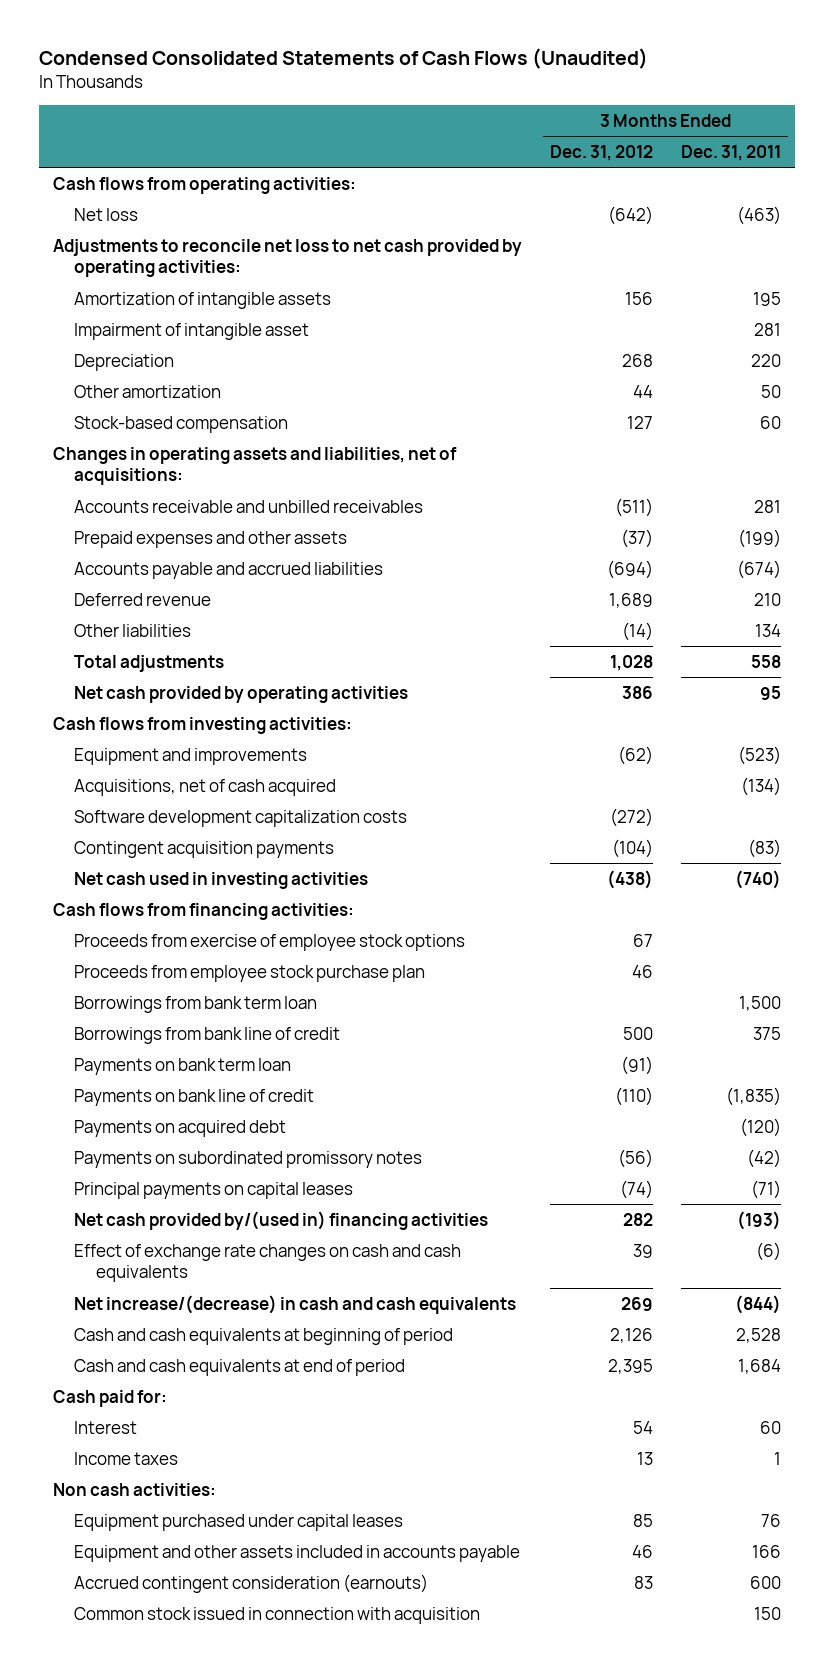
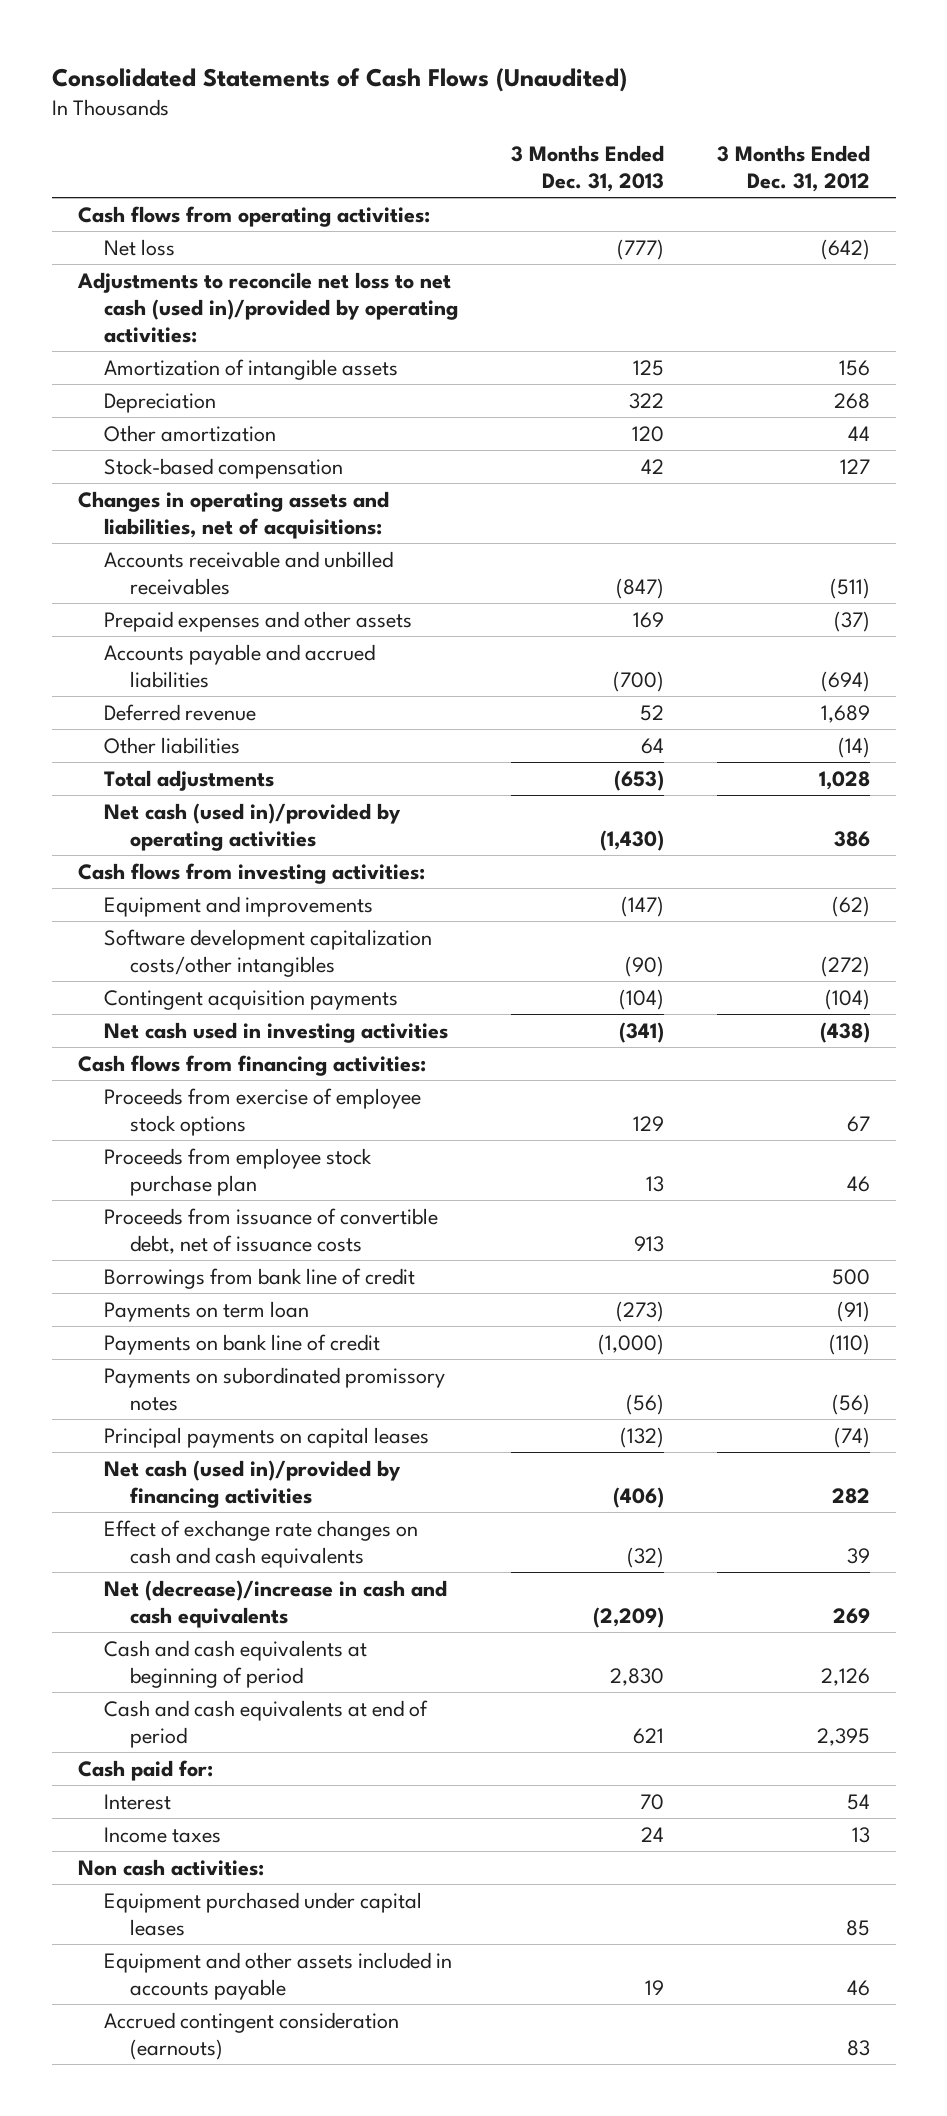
[38,48,648,70] Condensed Consolidated Statements of Cash Flows (Unaudited) -> [51,67,627,92] Consolidated Statements of Cash Flows (Unaudited)
[681,145,782,162] Dec. 31, 2011 -> none
none -> [510,144,664,192] 3 Months Ended Dec. 31, 2013
[53,238,523,278] Adjustments to reconcile net loss to net cash provided by operating activities: -> [76,271,459,343] Adjustments to reconcile net loss to net cash (used in)/provided by operating activities:
[74,322,310,340] Impairment of intangible asset -> none
[74,685,409,703] Net cash provided by operating activities -> [104,802,402,851] Net cash (used in)/provided by operating activities
[74,778,337,796] Acquisitions, net of cash acquired -> none
[74,809,408,827] Software development capitalization costs -> [104,928,433,977] Software development capitalization costs/other intangibles
[74,995,318,1013] Borrowings from bank term loan -> none
none -> [104,1207,439,1254] Proceeds from issuance of convertible debt, net of issuance costs
[74,1057,292,1075] Payments on bank term loan -> [104,1300,310,1322] Payments on term loan
[74,1119,287,1137] Payments on acquired debt -> none
[74,1210,489,1230] Net cash provided by/(used in) financing activities -> [104,1459,402,1508] Net cash (used in)/provided by financing activities
[74,1294,517,1314] Net increase/(decrease) in cash and cash equivalents -> [104,1579,448,1628] Net (decrease)/increase in cash and cash equivalents
[74,1606,481,1624] Common stock issued in connection with acquisition -> none

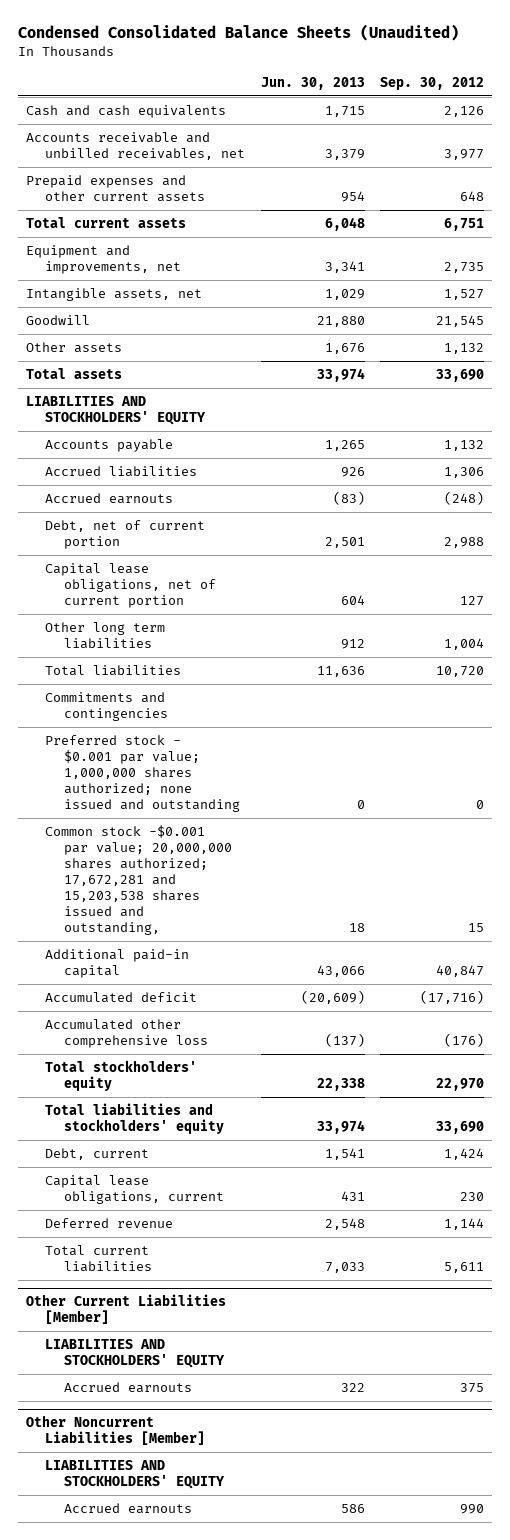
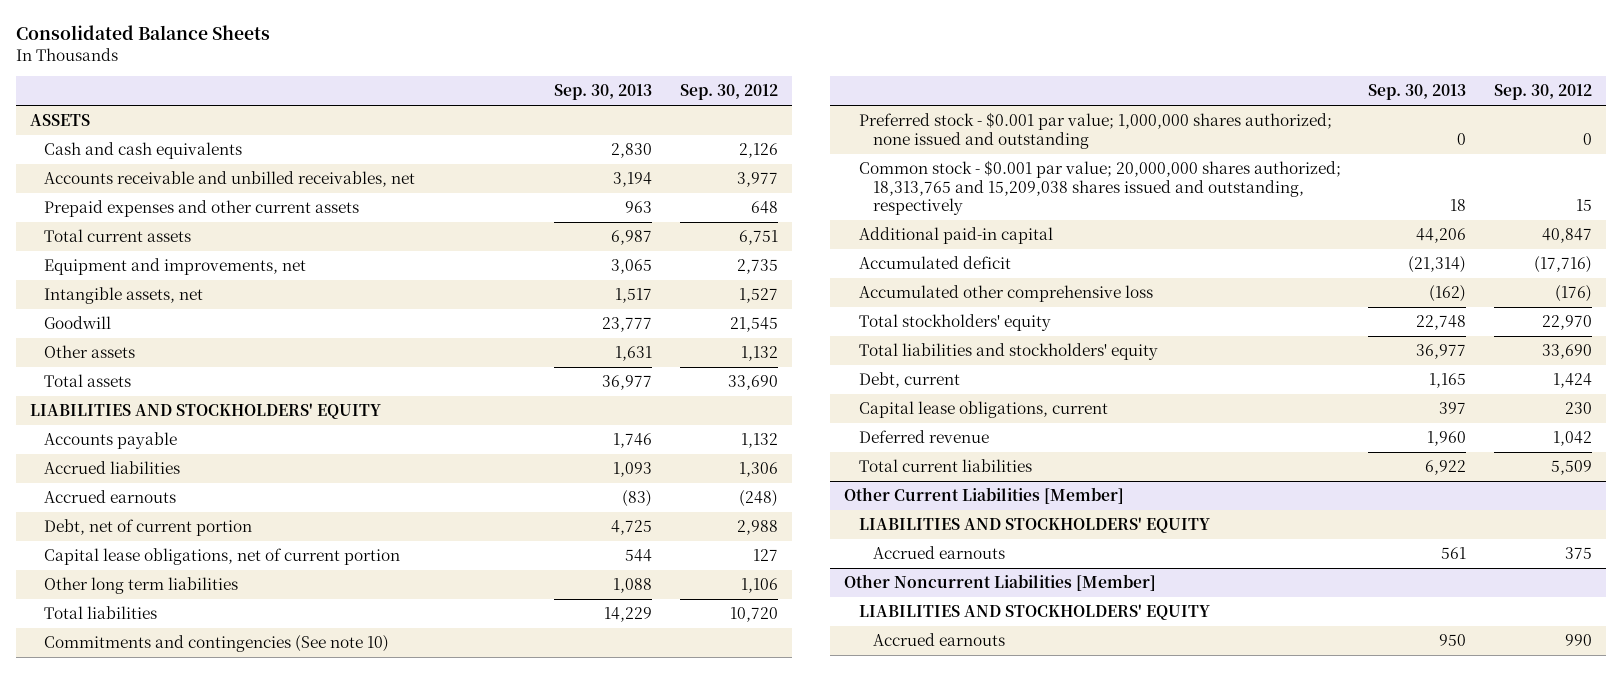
[17,24,459,42] Condensed Consolidated Balance Sheets (Unaudited) -> [16,24,271,40] Consolidated Balance Sheets
[260,77,365,91] Jun. 30, 2013 -> none
none -> [554,84,653,101] Sep. 30, 2013
none -> [29,114,90,127] ASSETS
[444,637,485,650] 1,004 -> [740,578,778,594] 1,106
[44,691,169,721] Commitments and contingencies -> [44,635,390,653] Commitments and contingencies (See note 10)
[44,824,233,936] Common stock -$0.001 par value; 20,000,000 shares authorized; 17,672,281 and 15,203,538 shares issued and outstanding, -> [858,160,1341,216] Common stock - $0.001 par value; 20,000,000 shares authorized; 18,313,765 and 15,209,038 shares issued and outstanding, respectively
[444,1217,485,1230] 1,144 -> [1553,431,1593,447] 1,042
[444,1261,485,1273] 5,611 -> [1551,460,1593,476] 5,509

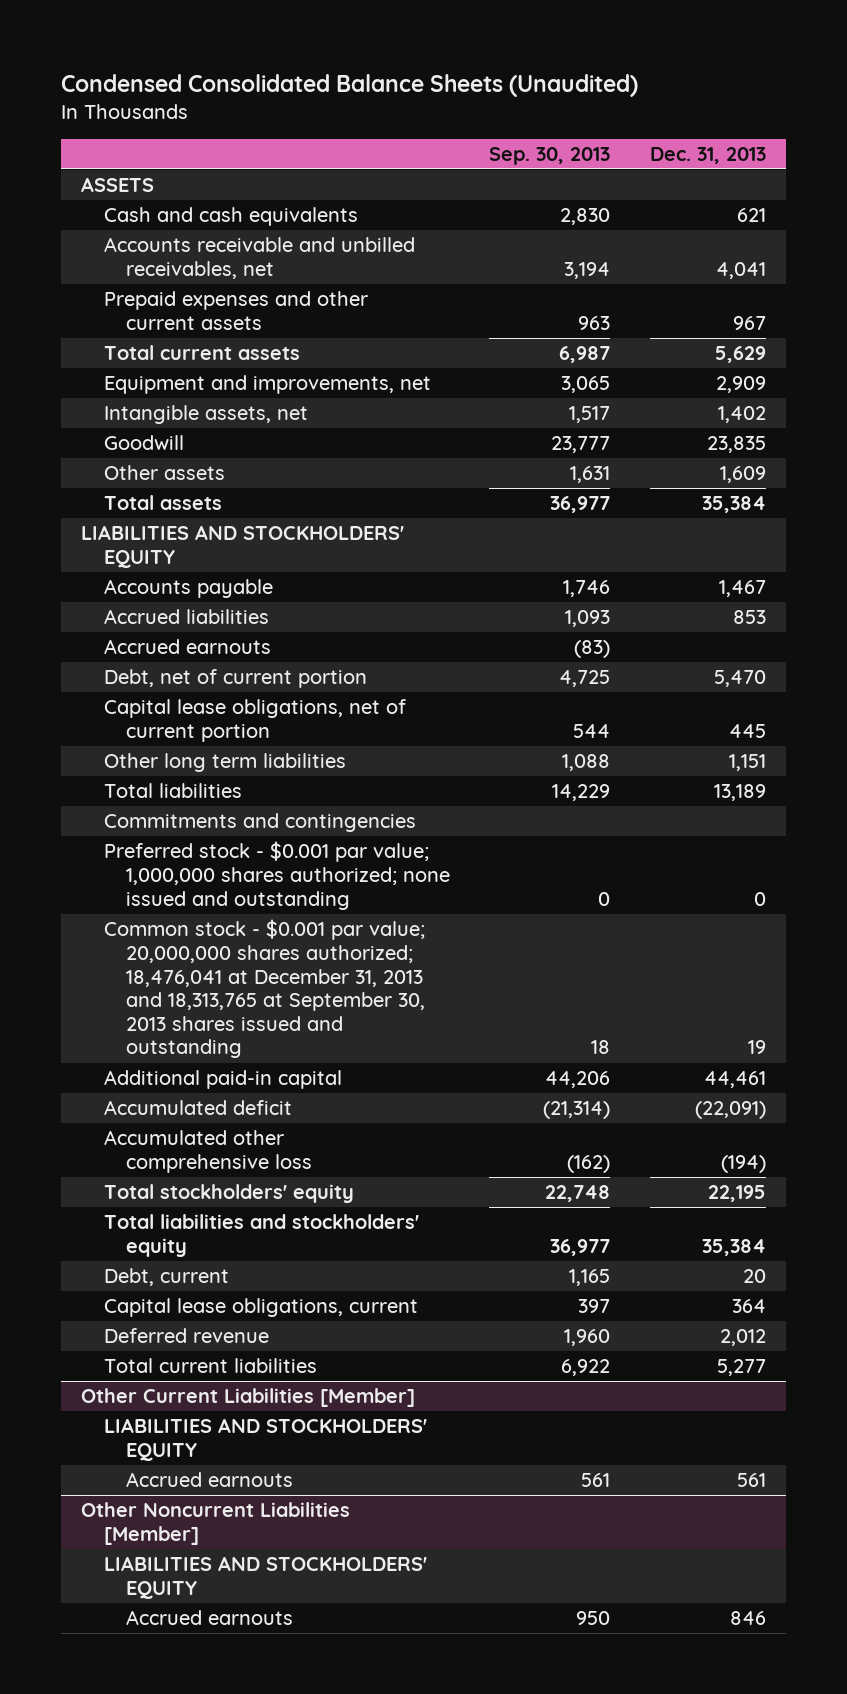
[16,24,271,40] Consolidated Balance Sheets -> [61,74,639,98] Condensed Consolidated Balance Sheets (Unaudited)
[679,84,778,101] Sep. 30, 2012 -> none
none -> [649,146,766,164] Dec. 31, 2013
[44,635,390,653] Commitments and contingencies (See note 10) -> [103,813,416,833] Commitments and contingencies
[858,160,1341,216] Common stock - $0.001 par value; 20,000,000 shares authorized; 18,313,765 and 15,209,038 shares issued and outstanding, respectively -> [103,919,425,1059] Common stock - $0.001 par value; 20,000,000 shares authorized; 18,476,041 at December 31, 2013 and 18,313,765 at September 30, 2013 shares issued and outstanding

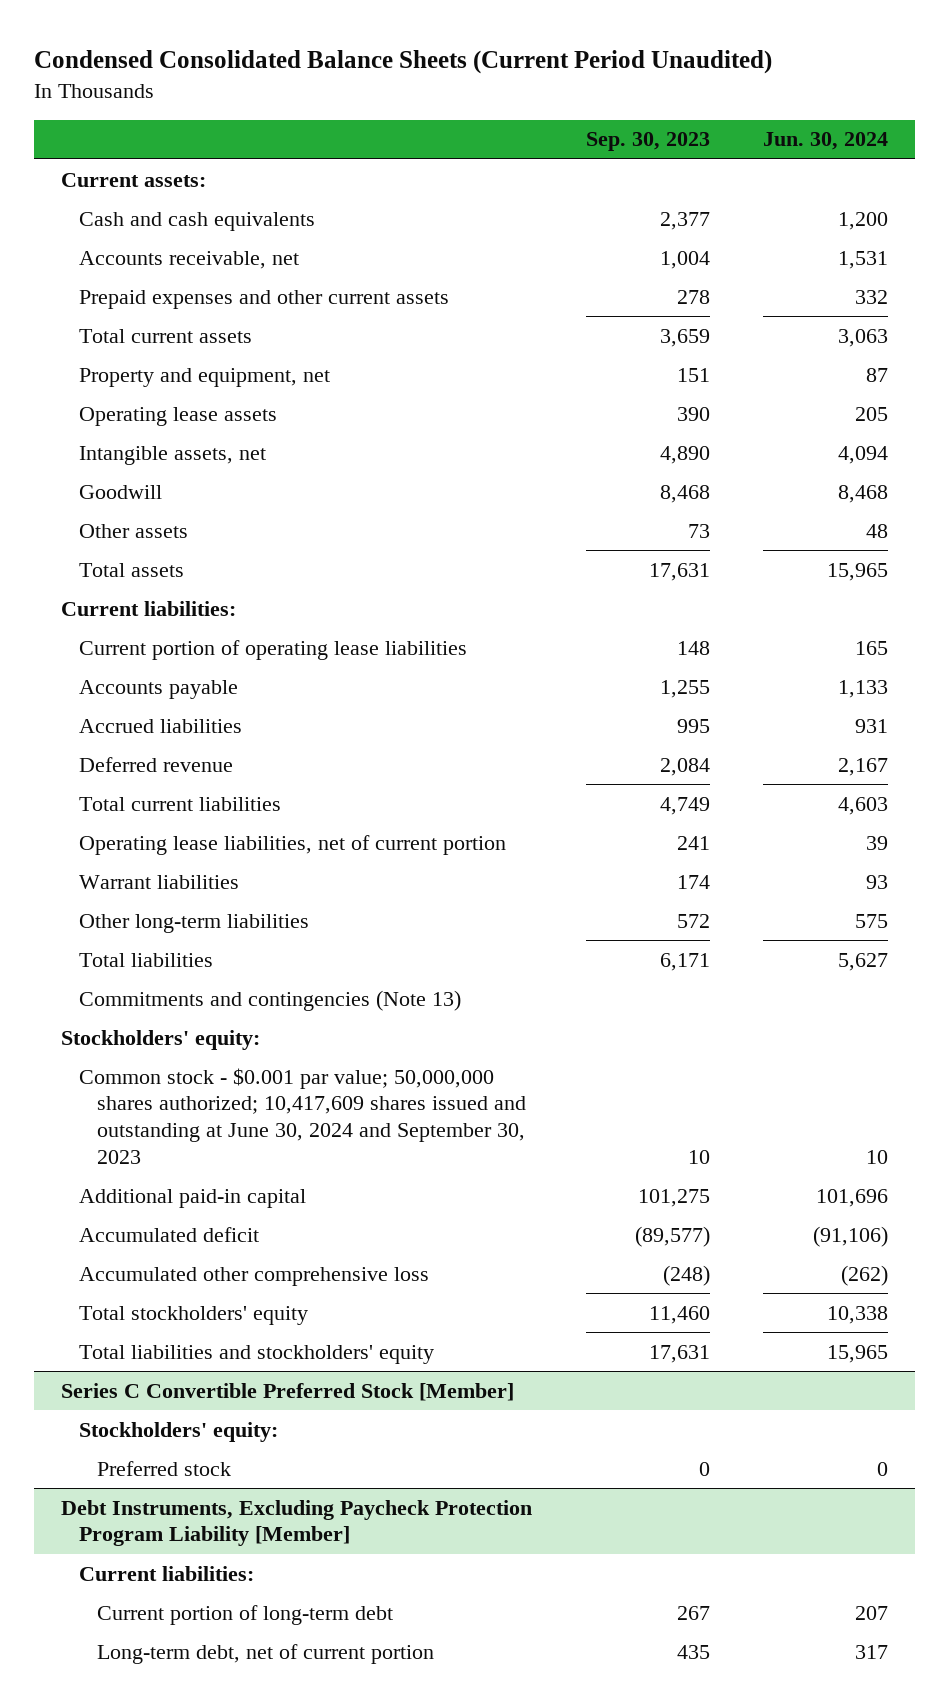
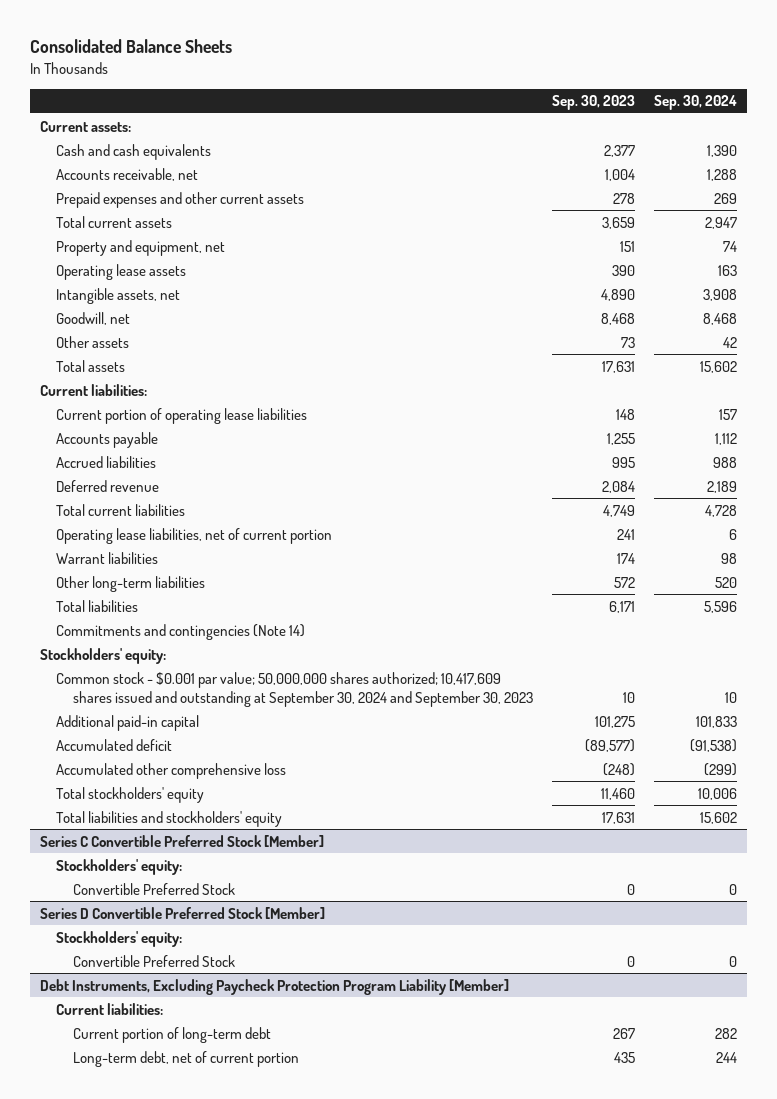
[34,50,773,75] Condensed Consolidated Balance Sheets (Current Period Unaudited) -> [29,39,232,54] Consolidated Balance Sheets
[763,132,889,151] Jun. 30, 2024 -> none
none -> [654,95,738,111] Sep. 30, 2024
[78,484,162,499] Goodwill -> [56,311,131,325] Goodwill, net
[78,989,461,1011] Commitments and contingencies (Note 13) -> [56,623,306,640] Commitments and contingencies (Note 14)
[78,1067,526,1164] Common stock - $0.001 par value; 50,000,000 shares authorized; 10,417,609 shares issued and outstanding at June 30, 2024 and September 30, 2023 -> [56,671,533,707] Common stock - $0.001 par value; 50,000,000 shares authorized; 10,417,609 shares issued and outstanding at September 30, 2024 and September 30, 2023
[96,1460,231,1476] Preferred stock -> [72,882,235,895] Convertible Preferred Stock
none -> [39,906,325,919] Series D Convertible Preferred Stock [Member]
none -> [56,930,183,947] Stockholders' equity:
none -> [72,954,235,967] Convertible Preferred Stock

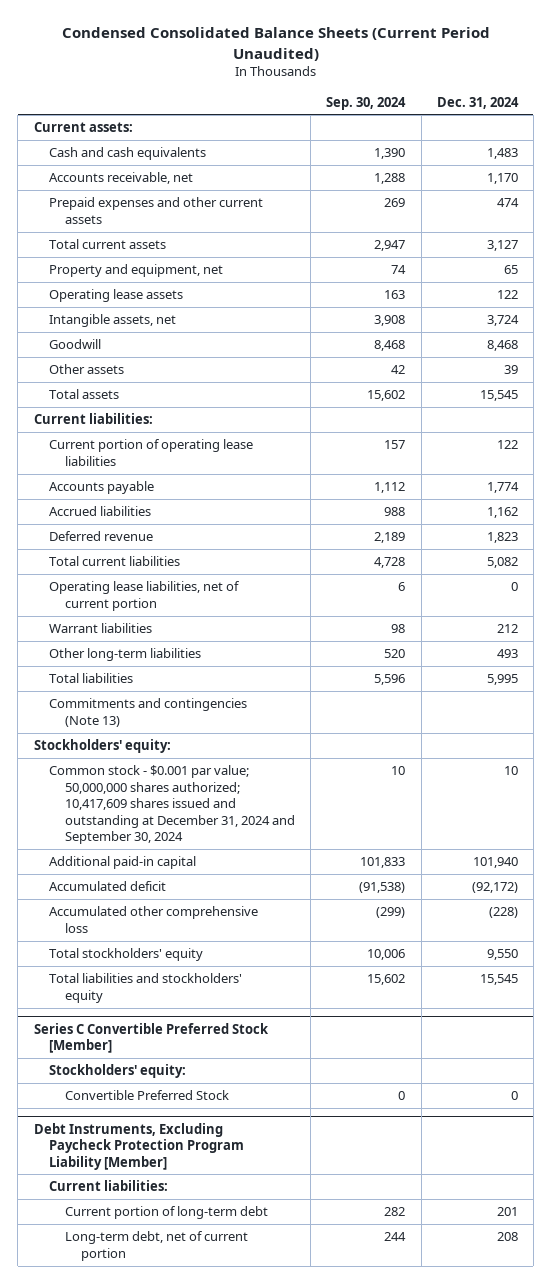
[29,39,232,54] Consolidated Balance Sheets -> [61,27,490,61] Condensed Consolidated Balance Sheets (Current Period Unaudited)
[552,95,636,111] Sep. 30, 2023 -> none
none -> [436,96,519,109] Dec. 31, 2024
[56,311,131,325] Goodwill, net -> [49,339,102,350] Goodwill
[56,623,306,640] Commitments and contingencies (Note 14) -> [49,698,248,727] Commitments and contingencies (Note 13)
[56,671,533,707] Common stock - $0.001 par value; 50,000,000 shares authorized; 10,417,609 shares issued and outstanding at September 30, 2024 and September 30, 2023 -> [49,765,295,845] Common stock - $0.001 par value; 50,000,000 shares authorized; 10,417,609 shares issued and outstanding at December 31, 2024 and September 30, 2024
[39,906,325,919] Series D Convertible Preferred Stock [Member] -> none
[56,930,183,947] Stockholders' equity: -> none
[72,954,235,967] Convertible Preferred Stock -> none

